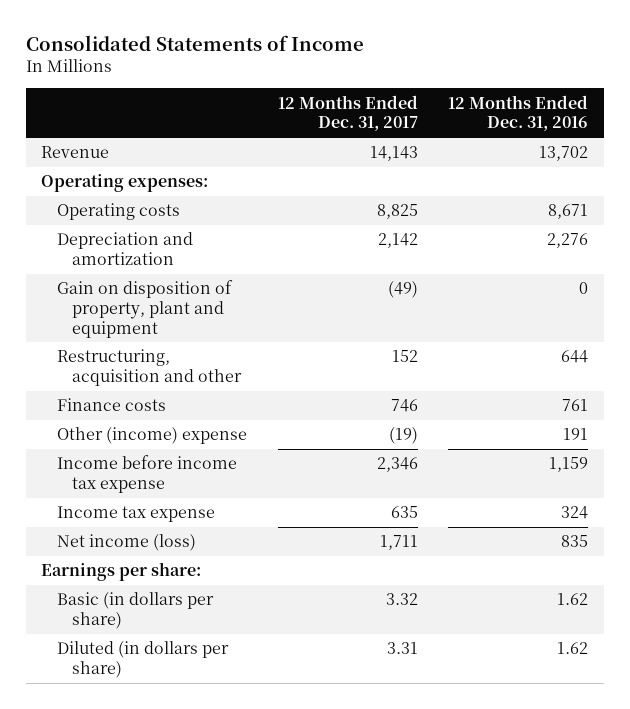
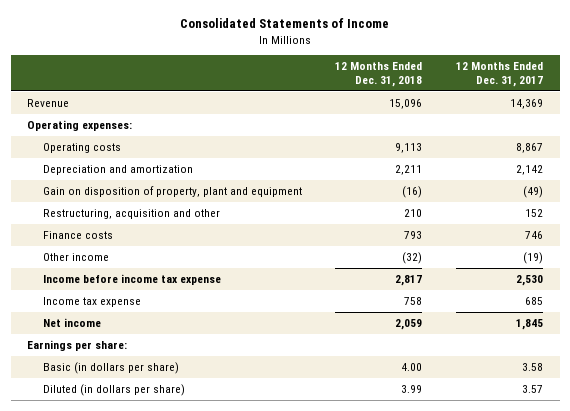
[448,94,589,132] 12 Months Ended Dec. 31, 2016 -> none
none -> [335,62,423,87] 12 Months Ended Dec. 31, 2018
[369,146,418,162] 14,143 -> [510,99,544,110] 14,369
[376,204,418,220] 8,825 -> [516,143,544,154] 8,867
[56,427,247,445] Other (income) expense -> [42,253,109,262] Other income
[376,457,418,473] 2,346 -> [516,275,544,287] 2,530
[390,506,418,519] 635 -> [525,297,544,306] 685
[56,534,196,552] Net income (loss) -> [42,318,101,328] Net income
[379,535,418,551] 1,711 -> [516,319,544,331] 1,845
[385,593,418,606] 3.32 -> [522,363,544,372] 3.58
[386,642,418,655] 3.31 -> [522,385,544,394] 3.57

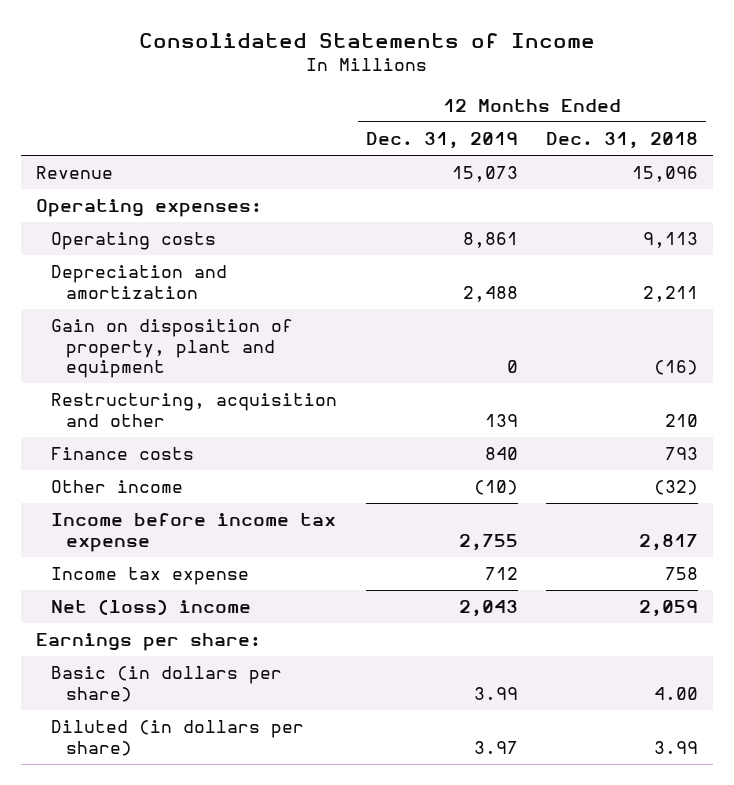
[456,62,544,87] 12 Months Ended Dec. 31, 2017 -> none
none -> [365,132,518,150] Dec. 31, 2019
[42,318,101,328] Net income -> [50,599,251,616] Net (loss) income

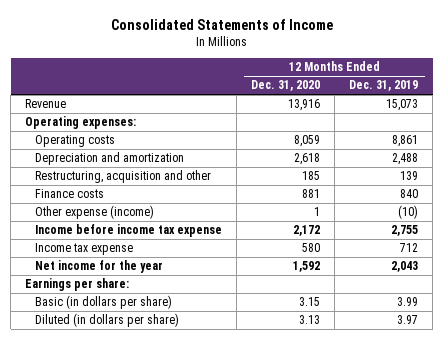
[546,132,699,150] Dec. 31, 2018 -> none
none -> [251,80,321,92] Dec. 31, 2020
[50,319,293,379] Gain on disposition of property, plant and equipment -> none
[50,480,183,494] Other income -> [35,205,155,220] Other expense (income)
[50,599,251,616] Net (loss) income -> [35,260,164,274] Net income for the year

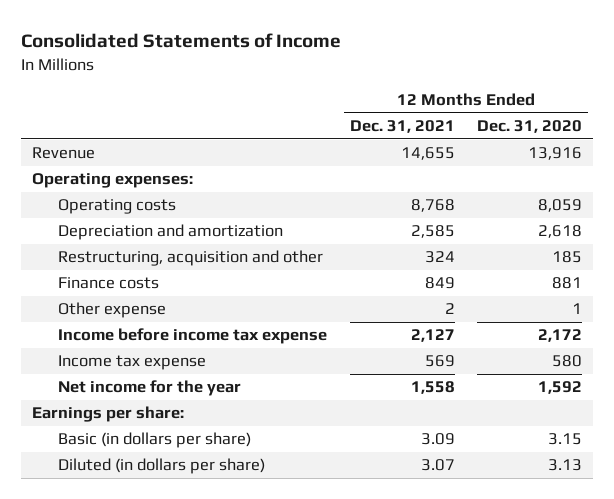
[349,80,419,92] Dec. 31, 2019 -> none
none -> [349,119,455,133] Dec. 31, 2021
[35,205,155,220] Other expense (income) -> [58,302,167,319] Other expense

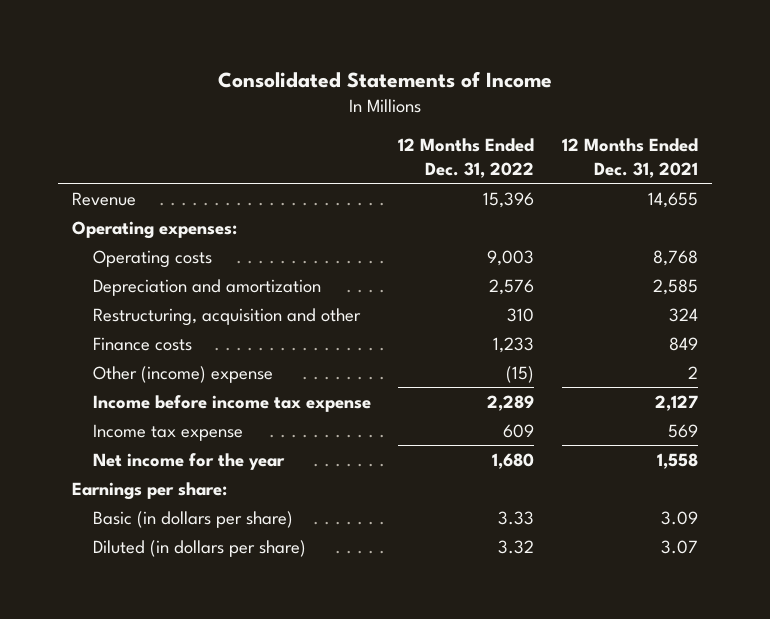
[477,119,583,133] Dec. 31, 2020 -> none
none -> [398,137,535,178] 12 Months Ended Dec. 31, 2022
[58,302,167,319] Other expense -> [92,365,273,383] Other (income) expense

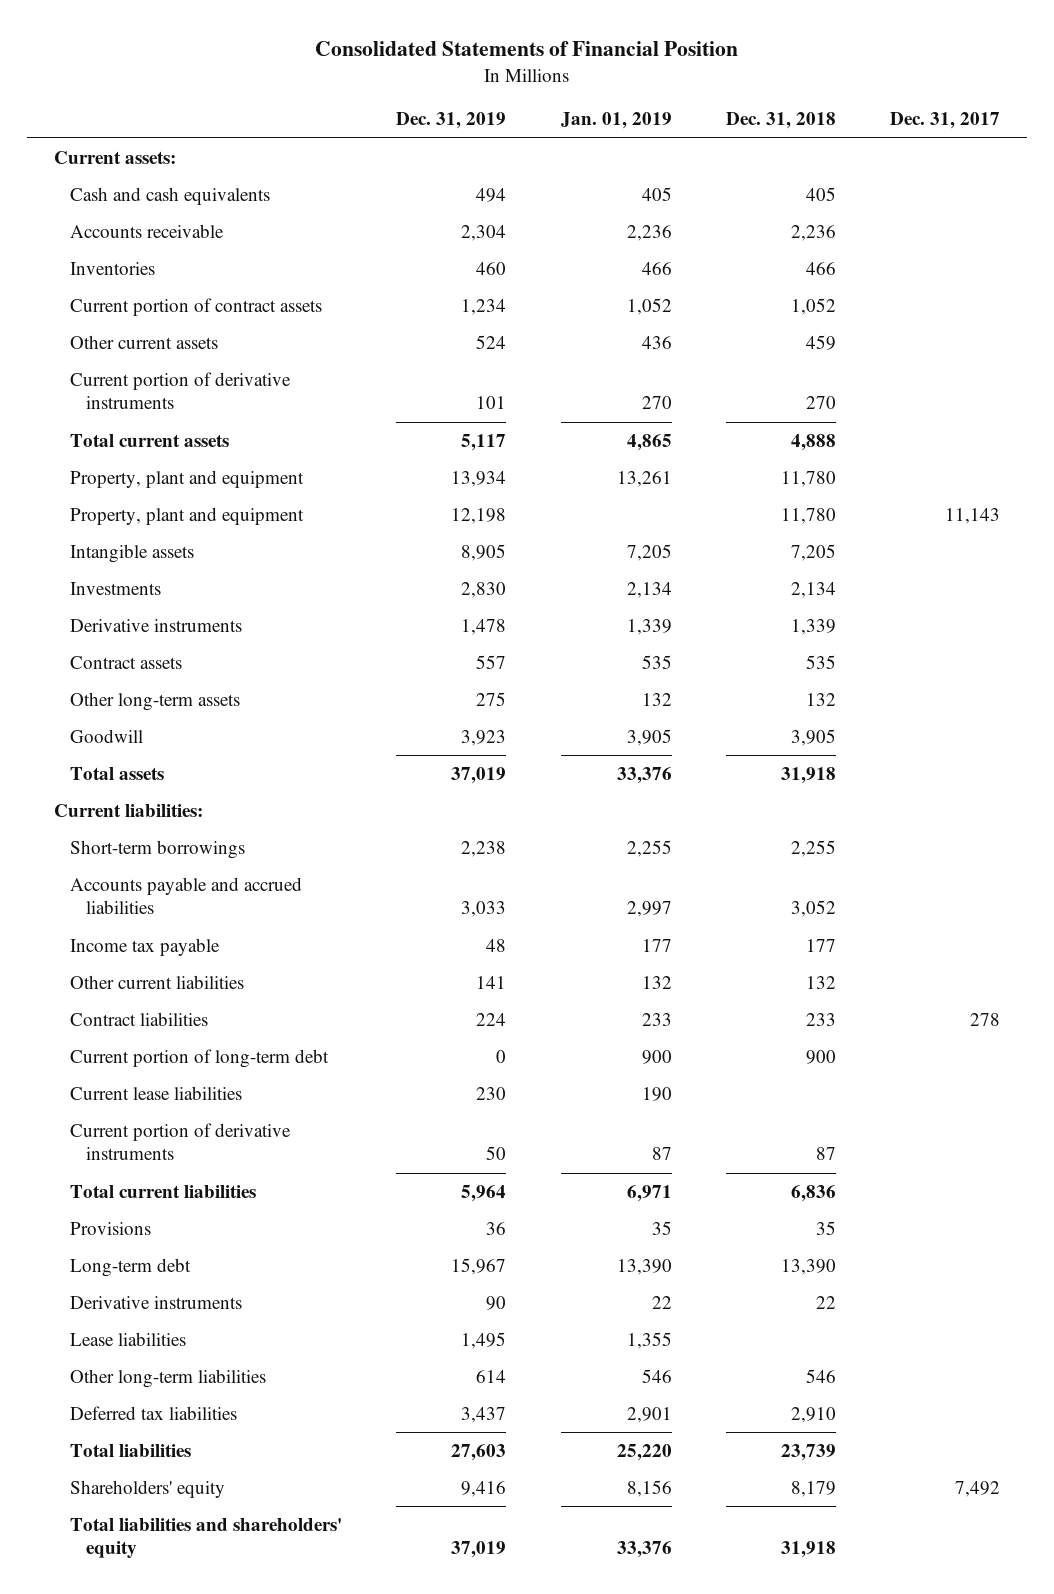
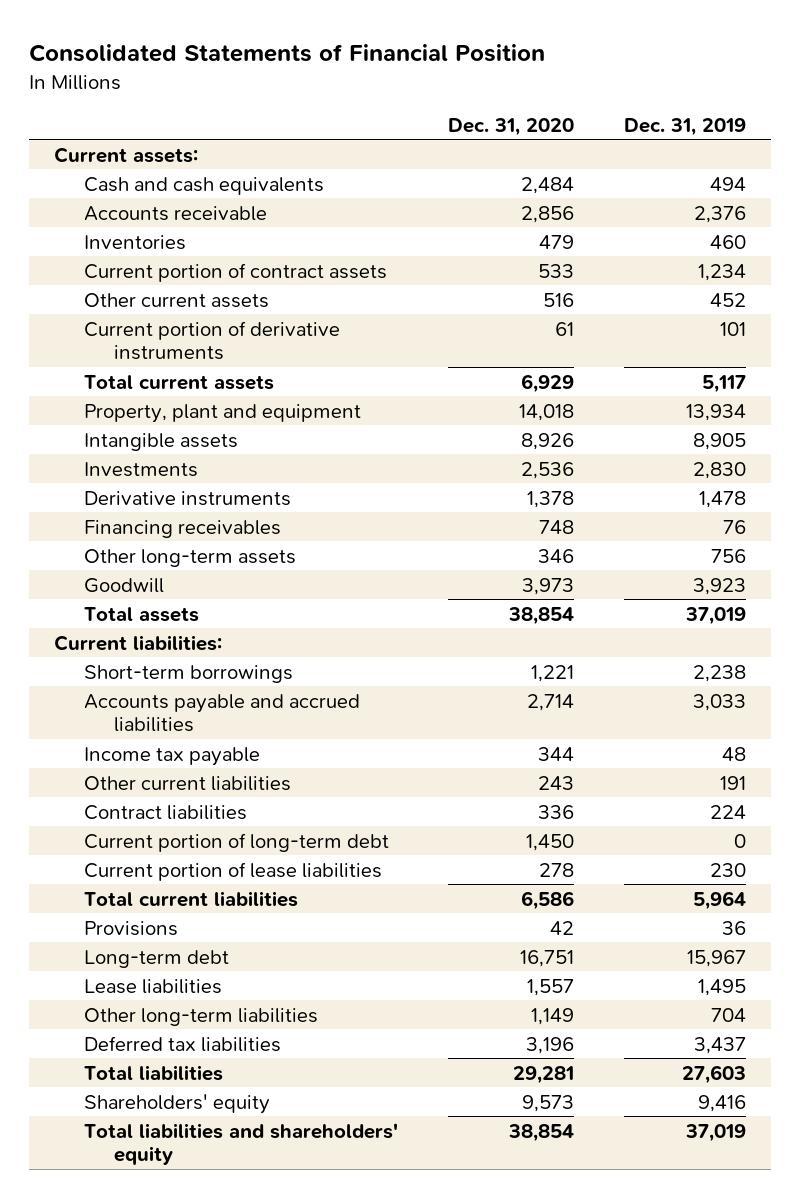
[560,112,672,130] Jan. 01, 2019 -> none
[725,112,836,130] Dec. 31, 2018 -> none
[890,112,1001,130] Dec. 31, 2017 -> none
none -> [448,117,575,136] Dec. 31, 2020
[461,224,507,241] 2,304 -> [694,205,747,223] 2,376
[476,334,507,349] 524 -> [710,292,747,307] 452
[69,506,304,525] Property, plant and equipment -> none
[69,655,182,669] Contract assets -> none
none -> [84,519,282,538] Financing receivables
[476,691,507,706] 275 -> [711,548,747,563] 756
[476,975,507,989] 141 -> [720,775,747,790] 191
[69,1122,291,1161] Current portion of derivative instruments -> none
[69,1085,242,1100] Current lease liabilities -> [84,861,383,881] Current portion of lease liabilities
[69,1295,242,1309] Derivative instruments -> none
[476,1369,507,1383] 614 -> [711,1007,747,1022] 704

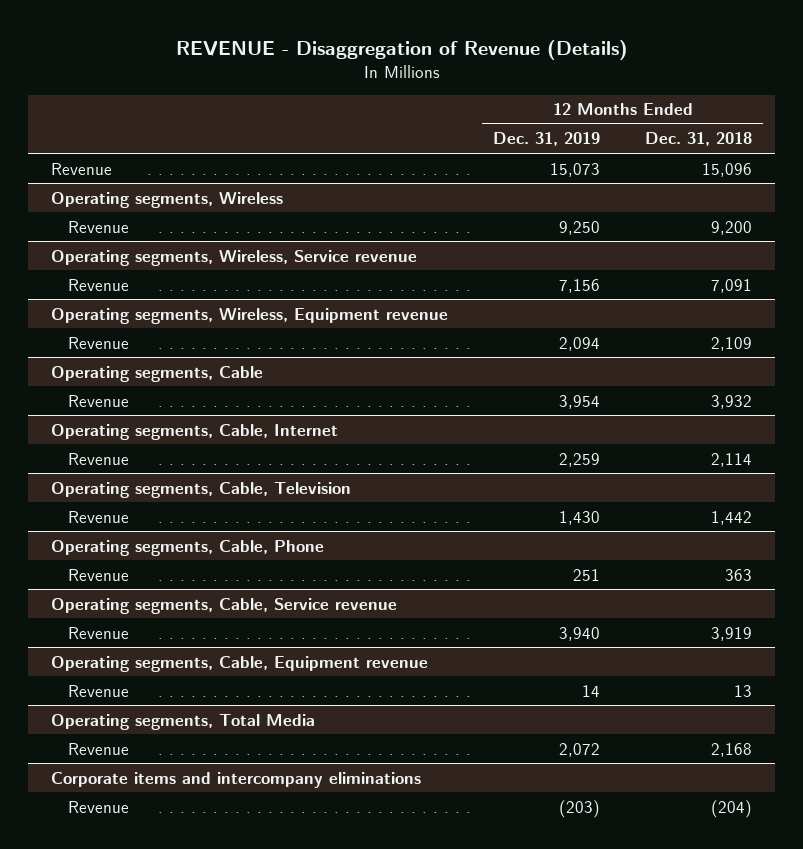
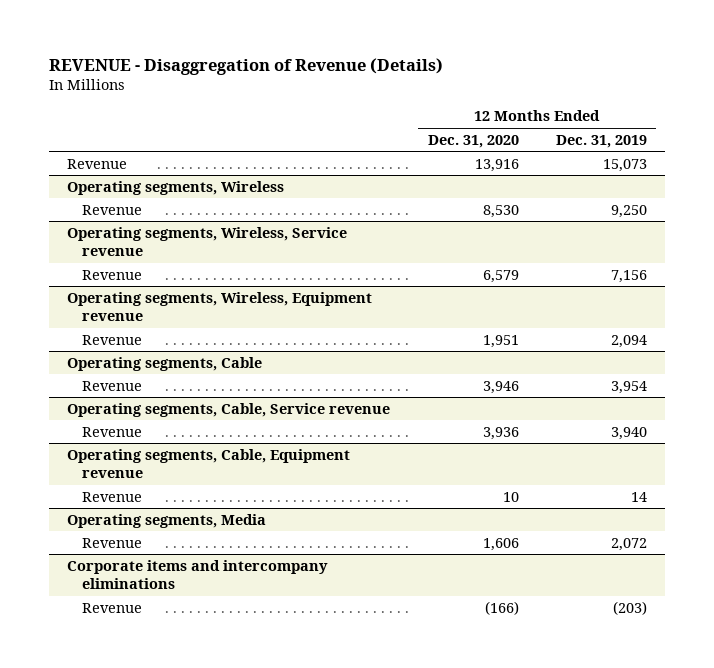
[645,132,753,147] Dec. 31, 2018 -> none
none -> [427,134,519,148] Dec. 31, 2020
[50,423,338,440] Operating segments, Cable, Internet -> none
[67,452,129,465] Revenue -> none
[50,481,351,498] Operating segments, Cable, Television -> none
[67,510,129,523] Revenue -> none
[50,539,324,556] Operating segments, Cable, Phone -> none
[67,568,129,581] Revenue -> none
[50,713,315,730] Operating segments, Total Media -> [67,513,267,528] Operating segments, Media

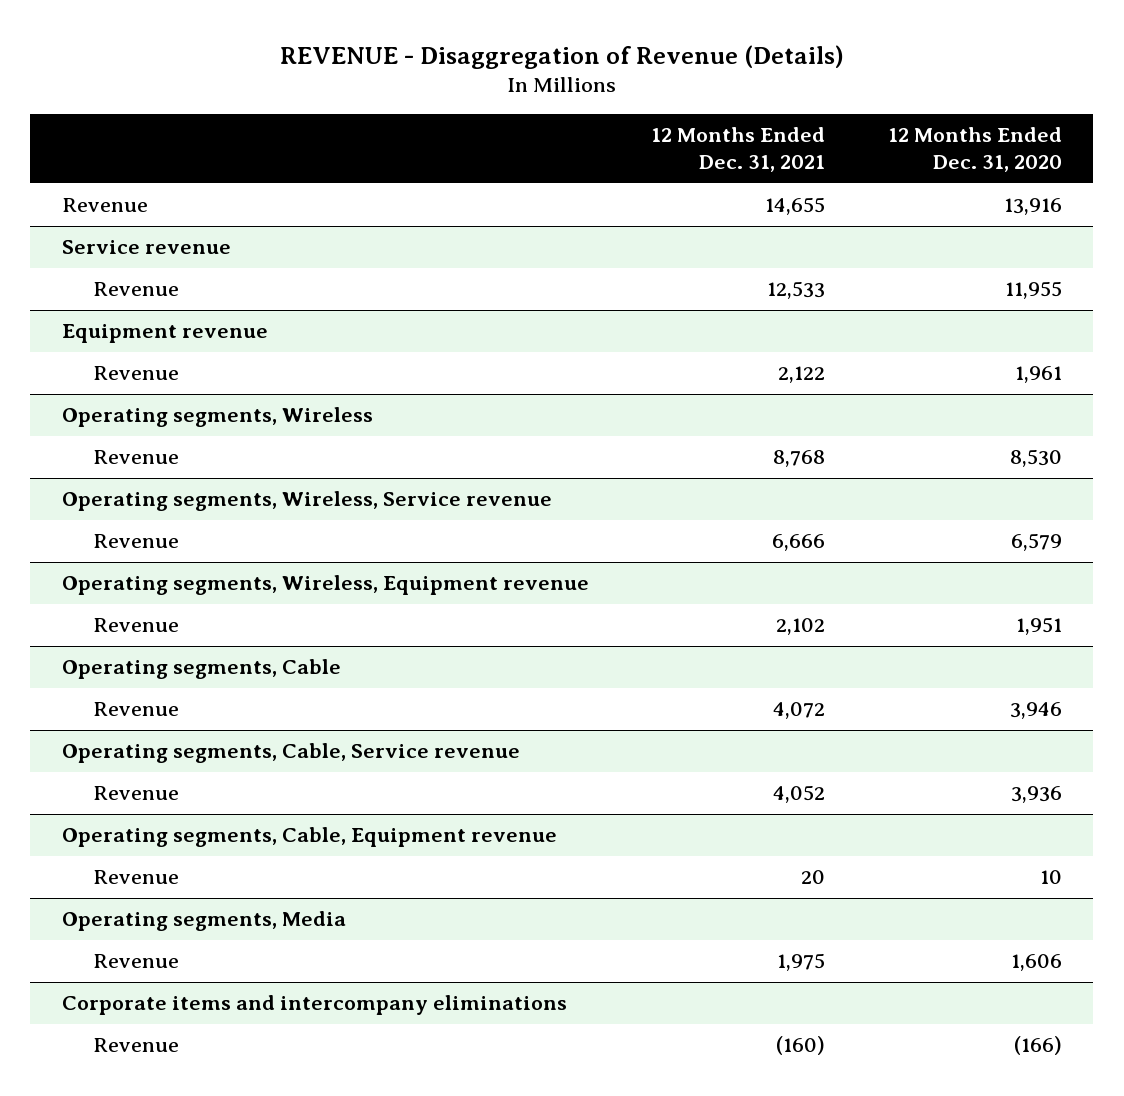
[555,134,647,148] Dec. 31, 2019 -> none
none -> [651,127,826,173] 12 Months Ended Dec. 31, 2021
none -> [61,240,231,255] Service revenue
none -> [92,282,179,297] Revenue
none -> [61,324,268,344] Equipment revenue
none -> [92,366,179,381] Revenue

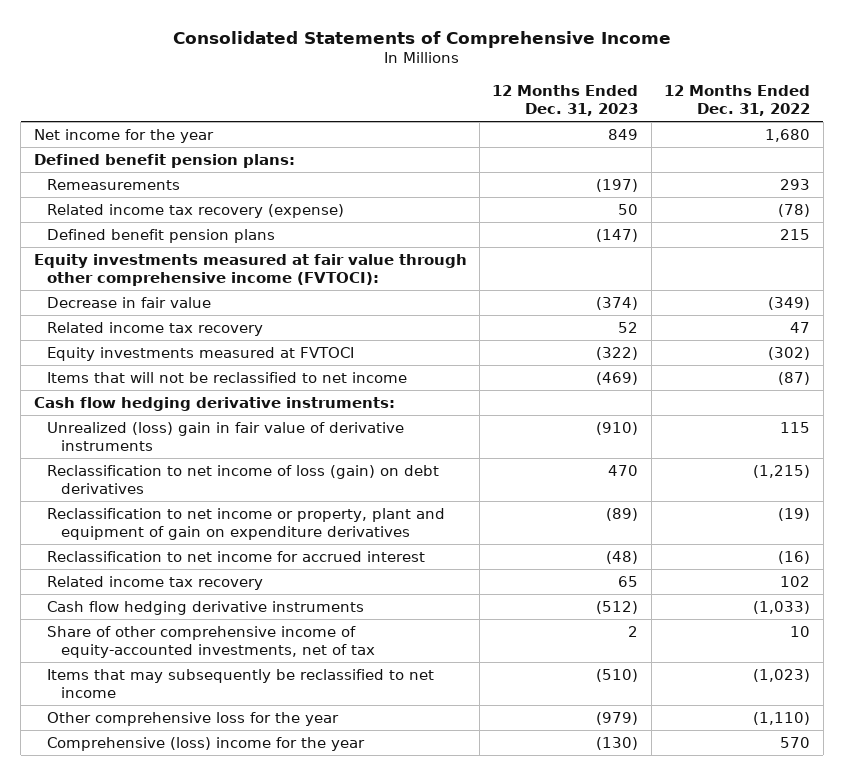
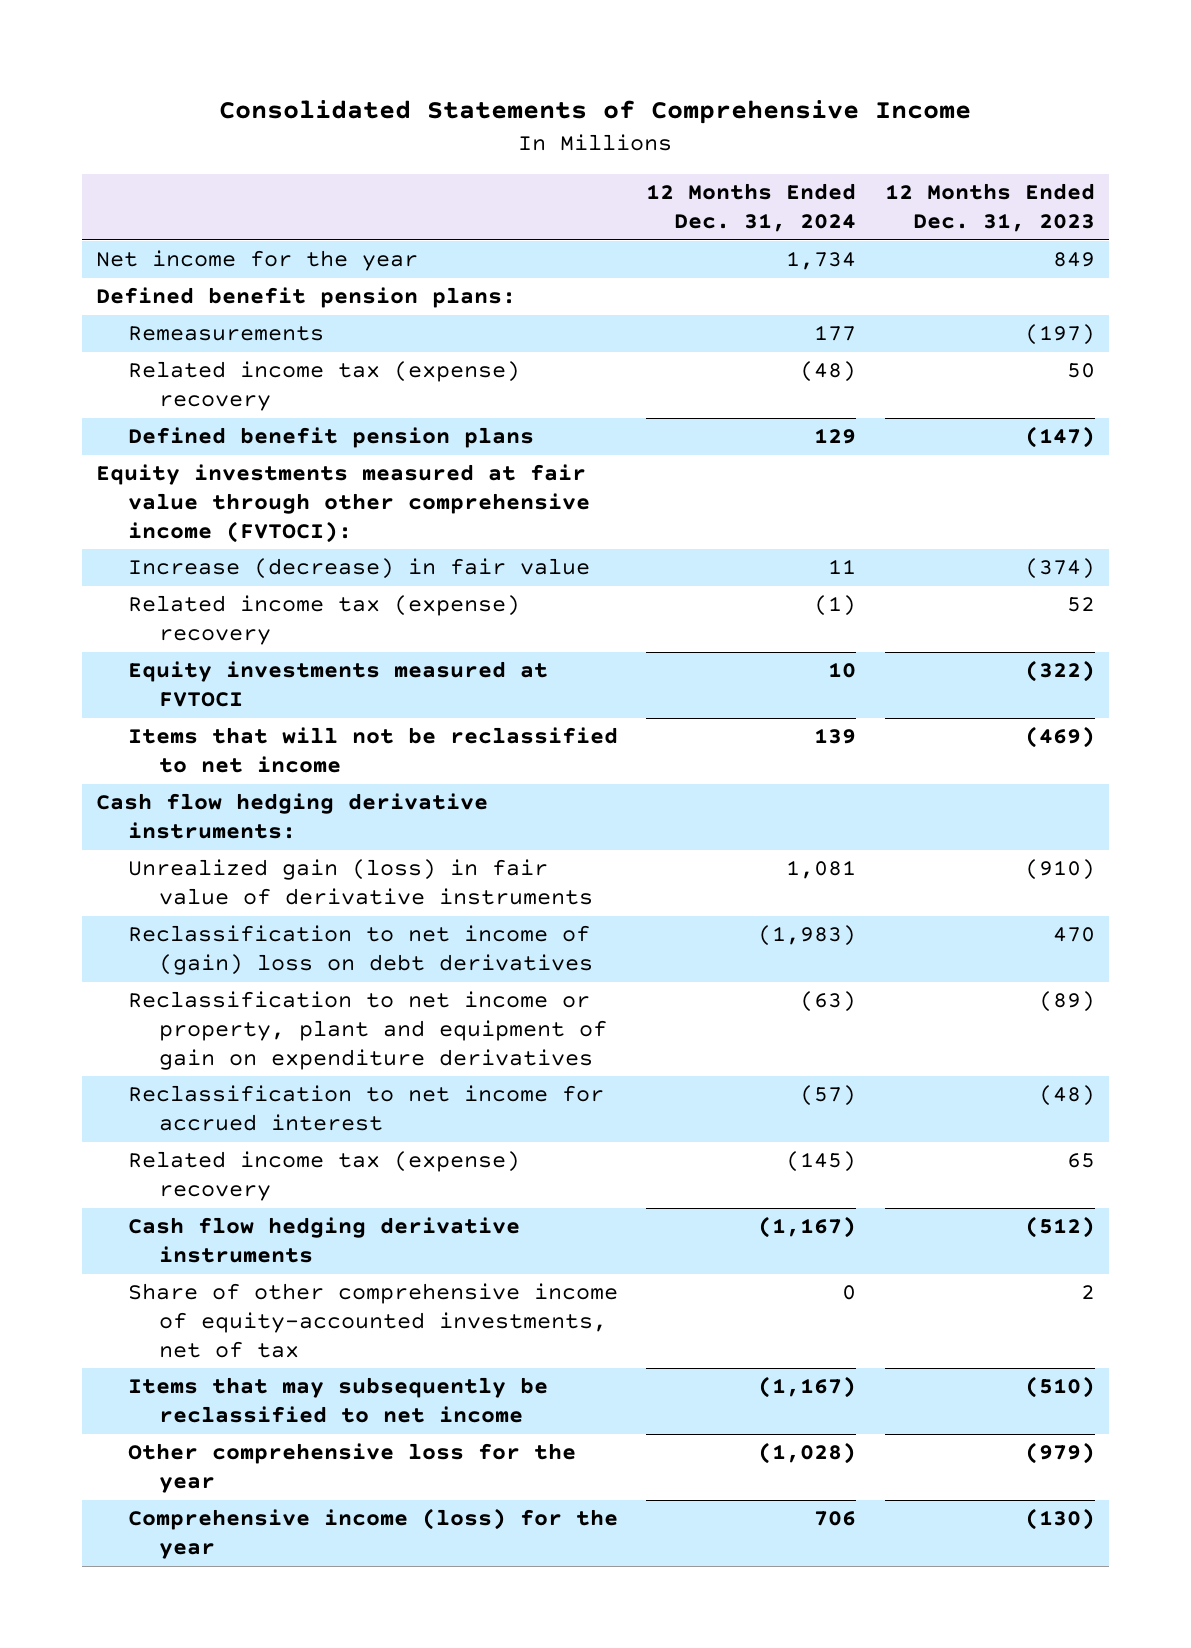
[664,84,811,117] 12 Months Ended Dec. 31, 2022 -> none
none -> [646,183,857,232] 12 Months Ended Dec. 31, 2024
[47,203,345,218] Related income tax recovery (expense) -> [127,361,520,412] Related income tax (expense) recovery
[47,296,212,308] Decrease in fair value -> [127,558,590,580] Increase (decrease) in fair value
[47,321,264,336] Related income tax recovery -> [127,595,520,646] Related income tax (expense) recovery
[47,421,405,452] Unrealized (loss) gain in fair value of derivative instruments -> [127,859,594,906] Unrealized gain (loss) in fair value of derivative instruments
[47,464,440,495] Reclassification to net income of loss (gain) on debt derivatives -> [127,925,594,976] Reclassification to net income of (gain) loss on debt derivatives
[47,575,264,590] Related income tax recovery -> [127,1151,520,1202] Related income tax (expense) recovery
[47,736,366,751] Comprehensive (loss) income for the year -> [127,1508,618,1560] Comprehensive income (loss) for the year

